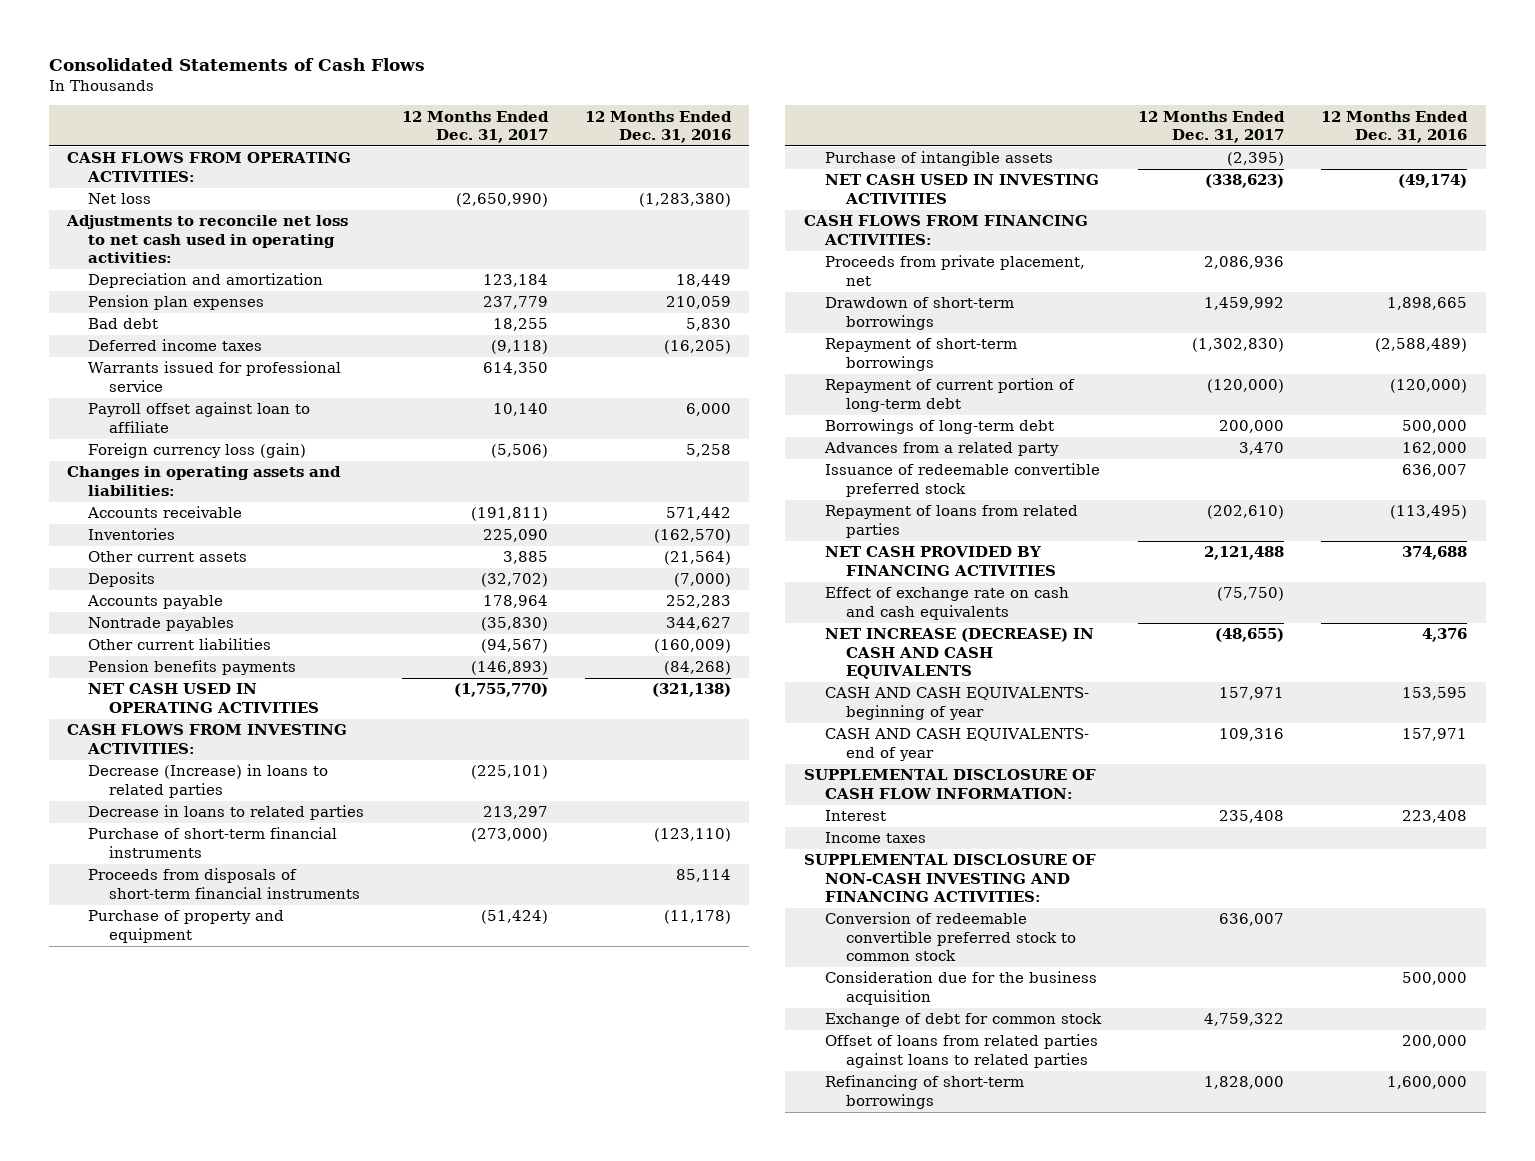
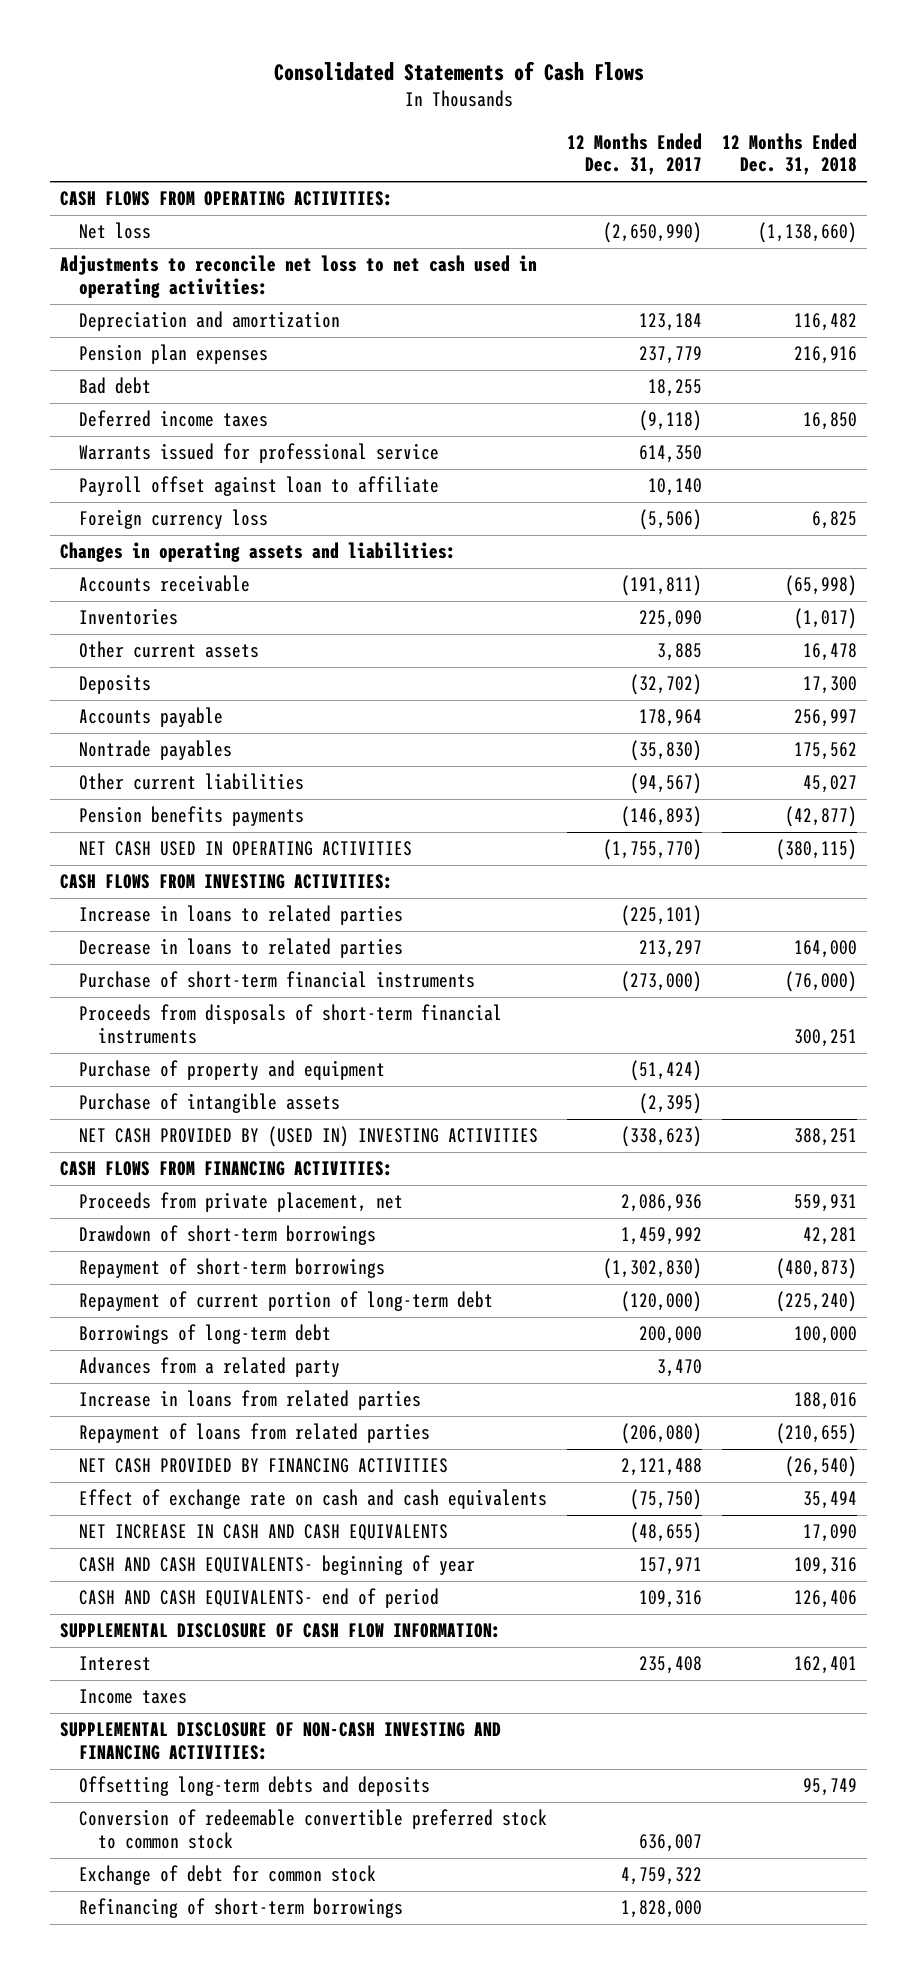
[584,110,732,143] 12 Months Ended Dec. 31, 2016 -> none
none -> [722,132,858,176] 12 Months Ended Dec. 31, 2018
[88,443,307,459] Foreign currency loss (gain) -> [79,509,269,530] Foreign currency loss
[88,764,329,798] Decrease (Increase) in loans to related parties -> [79,905,404,926] Increase in loans to related parties
[824,174,1099,204] NET CASH USED IN INVESTING ACTIVITIES -> [79,1126,539,1148] NET CASH PROVIDED BY (USED IN) INVESTING ACTIVITIES
[824,463,1100,497] Issuance of redeemable convertible preferred stock -> none
none -> [79,1390,422,1411] Increase in loans from related parties
[1207,505,1285,520] (202,610) -> [621,1423,703,1445] (206,080)
[824,628,1094,679] NET INCREASE (DECREASE) IN CASH AND CASH EQUIVALENTS -> [79,1524,449,1542] NET INCREASE IN CASH AND CASH EQUIVALENTS
[824,728,1089,761] CASH AND CASH EQUIVALENTS- end of year -> [79,1588,440,1609] CASH AND CASH EQUIVALENTS- end of period
none -> [79,1776,431,1797] Offsetting long-term debts and deposits
[824,971,1097,1005] Consideration due for the business acquisition -> none
[824,1034,1098,1068] Offset of loans from related parties against loans to related parties -> none

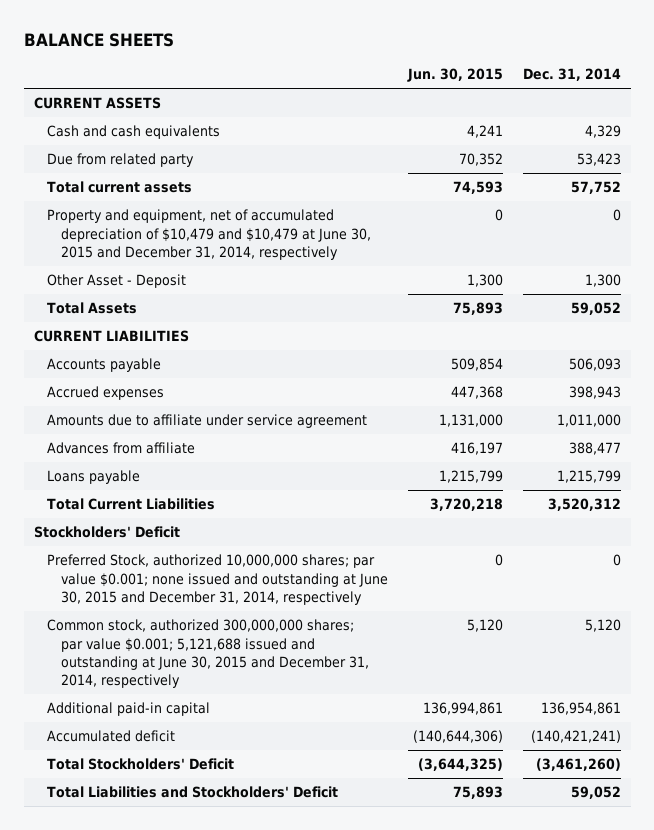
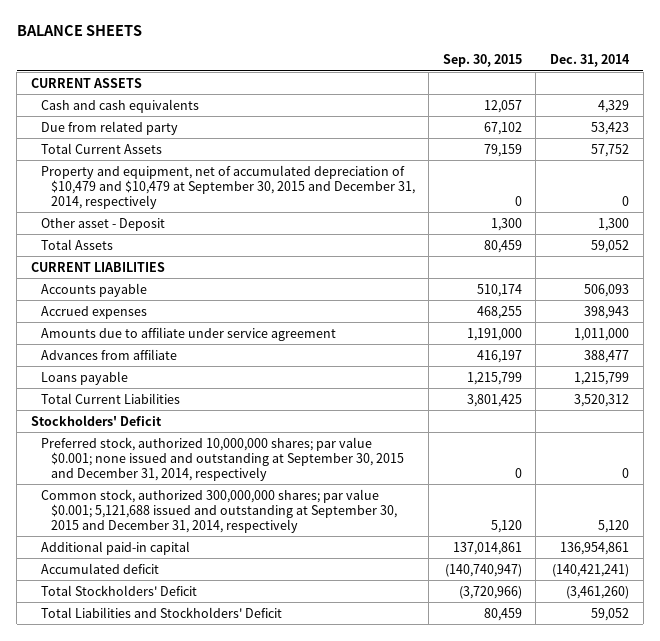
[407,68,504,83] Jun. 30, 2015 -> none
none -> [442,53,522,67] Sep. 30, 2015
[47,181,193,194] Total current assets -> [40,142,162,154] Total Current Assets
[47,209,372,260] Property and equipment, net of accumulated depreciation of $10,479 and $10,479 at June 30, 2015 and December 31, 2014, respectively -> [40,164,415,209] Property and equipment, net of accumulated depreciation of $10,479 and $10,479 at September 30, 2015 and December 31, 2014, respectively
[47,274,187,289] Other Asset - Deposit -> [40,217,165,231] Other asset - Deposit
[47,554,389,605] Preferred Stock, authorized 10,000,000 shares; par value $0.001; none issued and outstanding at June 30, 2015 and December 31, 2014, respectively -> [40,436,404,481] Preferred stock, authorized 10,000,000 shares; par value $0.001; none issued and outstanding at September 30, 2015 and December 31, 2014, respectively
[47,619,370,688] Common stock, authorized 300,000,000 shares; par value $0.001; 5,121,688 issued and outstanding at June 30, 2015 and December 31, 2014, respectively -> [40,488,397,533] Common stock, authorized 300,000,000 shares; par value $0.001; 5,121,688 issued and outstanding at September 30, 2015 and December 31, 2014, respectively

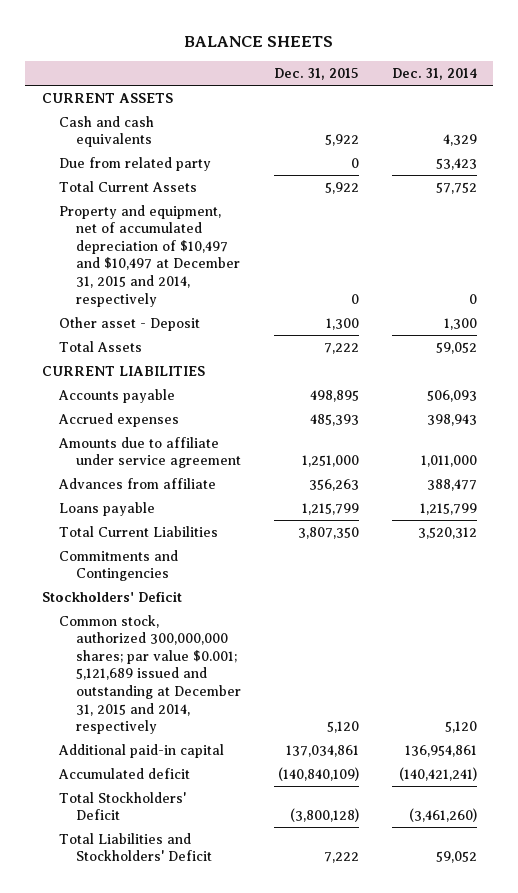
[442,53,522,67] Sep. 30, 2015 -> none
none -> [273,68,359,81] Dec. 31, 2015
[40,164,415,209] Property and equipment, net of accumulated depreciation of $10,479 and $10,479 at September 30, 2015 and December 31, 2014, respectively -> [58,204,241,307] Property and equipment, net of accumulated depreciation of $10,497 and $10,497 at December 31, 2015 and 2014, respectively
none -> [58,549,178,582] Commitments and Contingencies
[40,436,404,481] Preferred stock, authorized 10,000,000 shares; par value $0.001; none issued and outstanding at September 30, 2015 and December 31, 2014, respectively -> none
[40,488,397,533] Common stock, authorized 300,000,000 shares; par value $0.001; 5,121,688 issued and outstanding at September 30, 2015 and December 31, 2014, respectively -> [58,614,242,735] Common stock, authorized 300,000,000 shares; par value $0.001; 5,121,689 issued and outstanding at December 31, 2015 and 2014, respectively

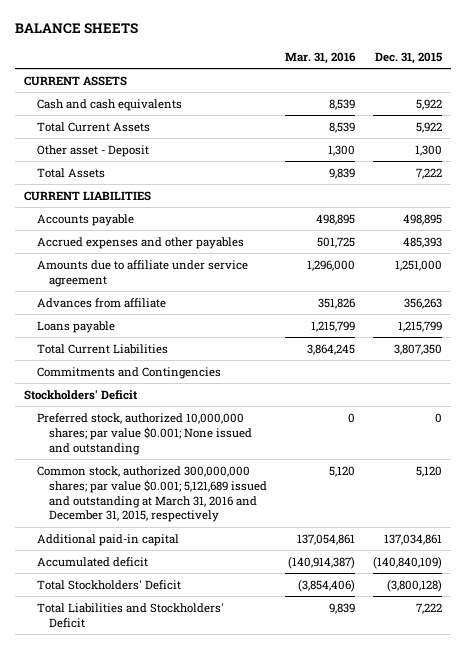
[391,68,477,81] Dec. 31, 2014 -> none
none -> [284,51,356,64] Mar. 31, 2016
[58,156,211,171] Due from related party -> none
[58,204,241,307] Property and equipment, net of accumulated depreciation of $10,497 and $10,497 at December 31, 2015 and 2014, respectively -> none
[57,412,179,427] Accrued expenses -> [36,236,244,249] Accrued expenses and other payables
none -> [36,412,253,455] Preferred stock, authorized 10,000,000 shares; par value $0.001; None issued and outstanding
[58,614,242,735] Common stock, authorized 300,000,000 shares; par value $0.001; 5,121,689 issued and outstanding at December 31, 2015 and 2014, respectively -> [36,465,268,523] Common stock, authorized 300,000,000 shares; par value $0.001; 5,121,689 issued and outstanding at March 31, 2016 and December 31, 2015, respectively

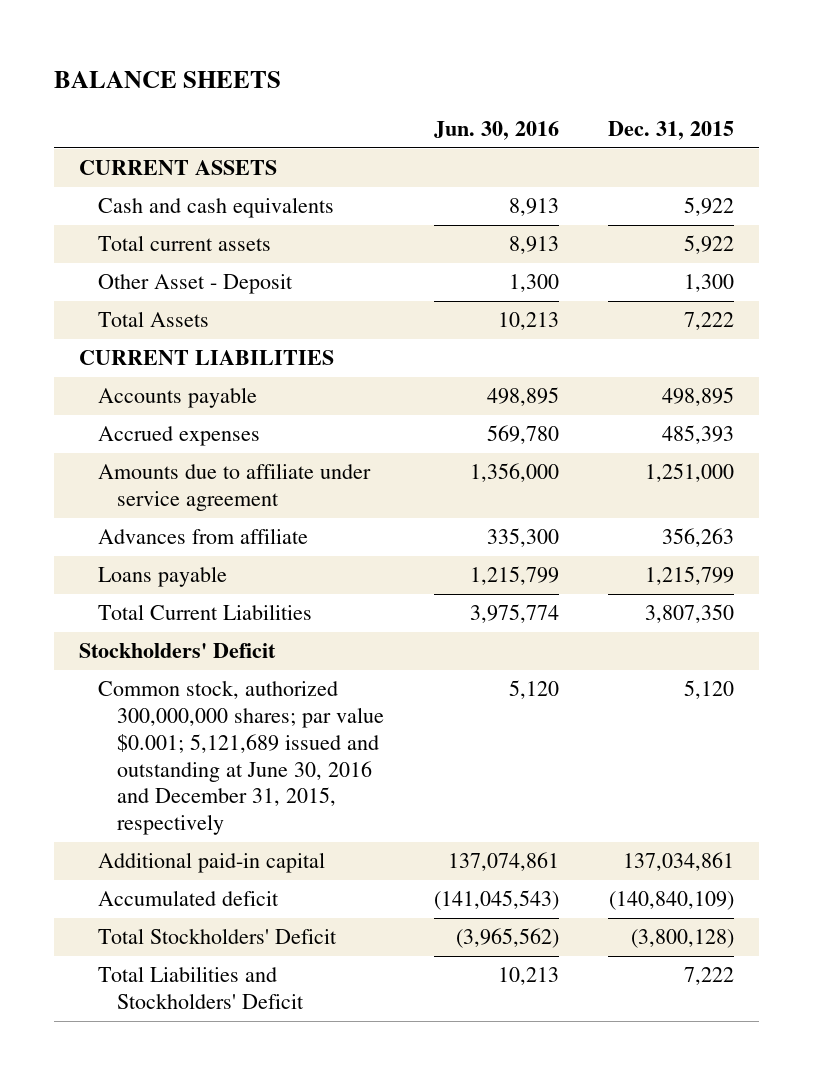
[284,51,356,64] Mar. 31, 2016 -> none
none -> [433,121,559,141] Jun. 30, 2016
[36,121,150,132] Total Current Assets -> [98,235,272,252] Total current assets
[36,144,149,157] Other asset - Deposit -> [98,274,294,295] Other Asset - Deposit
[36,236,244,249] Accrued expenses and other payables -> [98,426,261,447] Accrued expenses
[36,366,221,379] Commitments and Contingencies -> none
[36,412,253,455] Preferred stock, authorized 10,000,000 shares; par value $0.001; None issued and outstanding -> none
[36,465,268,523] Common stock, authorized 300,000,000 shares; par value $0.001; 5,121,689 issued and outstanding at March 31, 2016 and December 31, 2015, respectively -> [98,680,385,836] Common stock, authorized 300,000,000 shares; par value $0.001; 5,121,689 issued and outstanding at June 30, 2016 and December 31, 2015, respectively

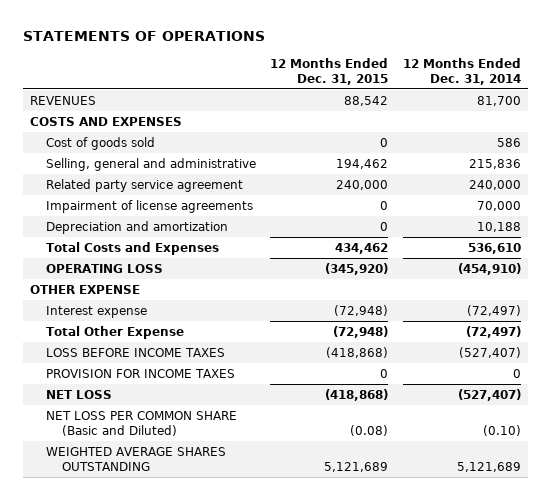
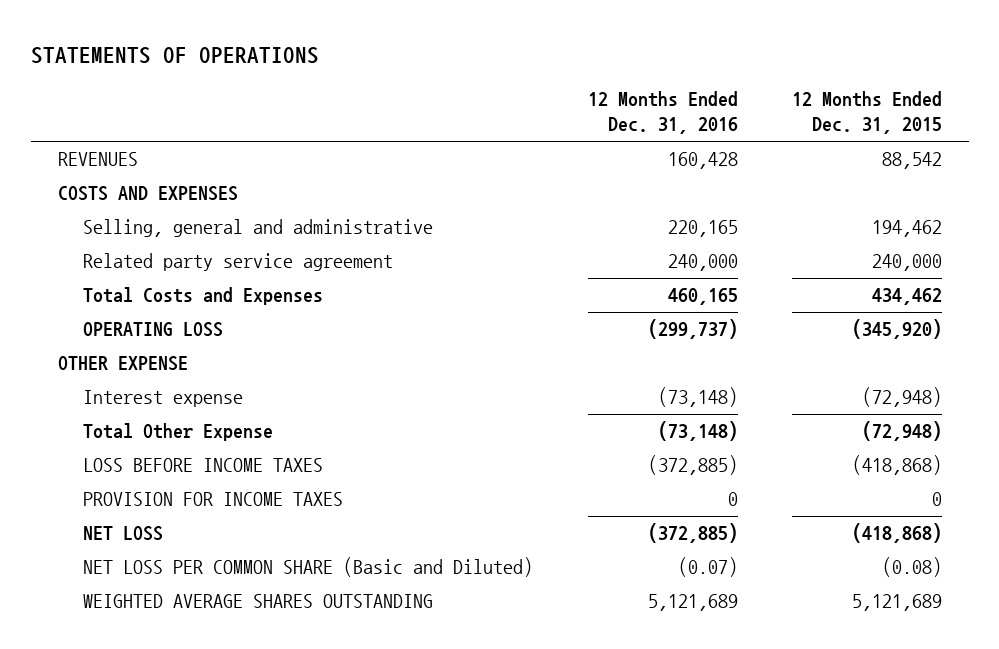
[403,58,522,85] 12 Months Ended Dec. 31, 2014 -> none
none -> [587,90,738,135] 12 Months Ended Dec. 31, 2016
[45,136,155,150] Cost of goods sold -> none
[45,199,253,213] Impairment of license agreements -> none
[45,220,228,234] Depreciation and amortization -> none

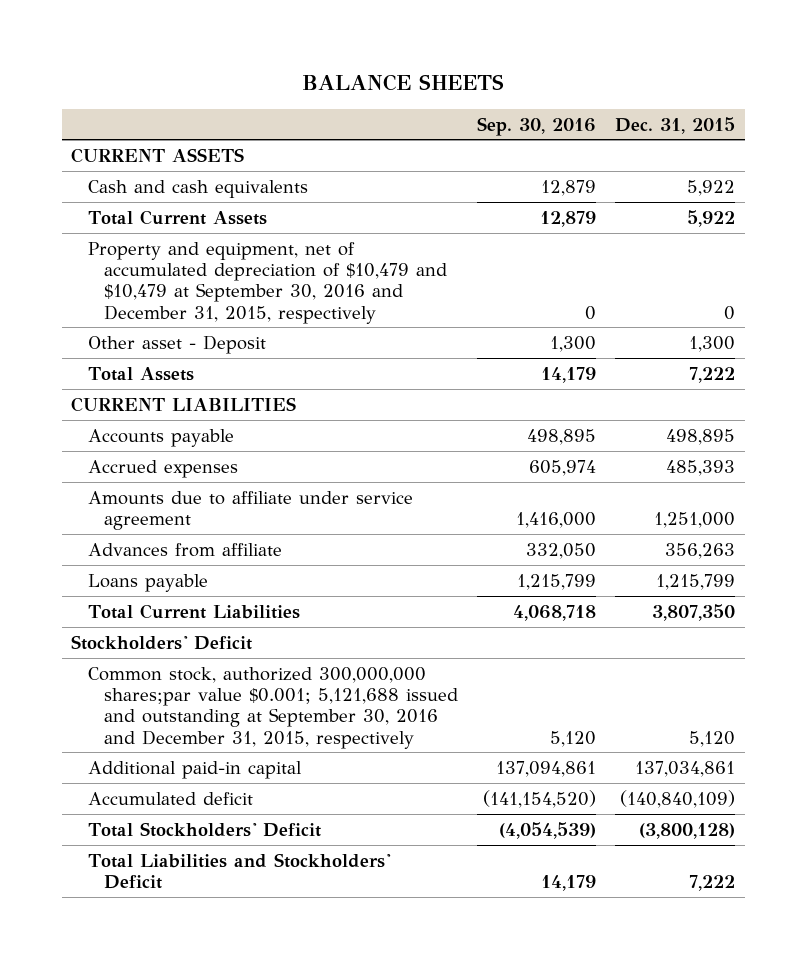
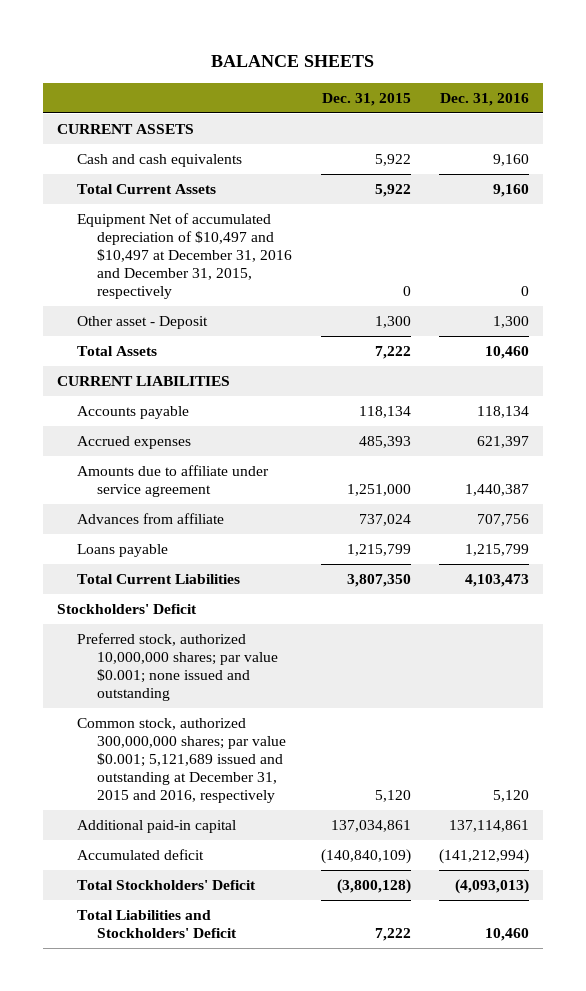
[477,116,597,136] Sep. 30, 2016 -> none
none -> [439,92,529,106] Dec. 31, 2016
[87,241,448,324] Property and equipment, net of accumulated depreciation of $10,479 and $10,479 at September 30, 2016 and December 31, 2015, respectively -> [77,213,293,300] Equipment Net of accumulated depreciation of $10,497 and $10,497 at December 31, 2016 and December 31, 2015, respectively
[666,428,736,445] 498,895 -> [358,406,411,419] 118,134
[665,542,736,559] 356,263 -> [358,514,411,527] 737,024
none -> [77,633,279,702] Preferred stock, authorized 10,000,000 shares; par value $0.001; none issued and outstanding
[87,666,459,749] Common stock, authorized 300,000,000 shares;par value $0.001; 5,121,688 issued and outstanding at September 30, 2016 and December 31, 2015, respectively -> [77,718,287,804] Common stock, authorized 300,000,000 shares; par value $0.001; 5,121,689 issued and outstanding at December 31, 2015 and 2016, respectively

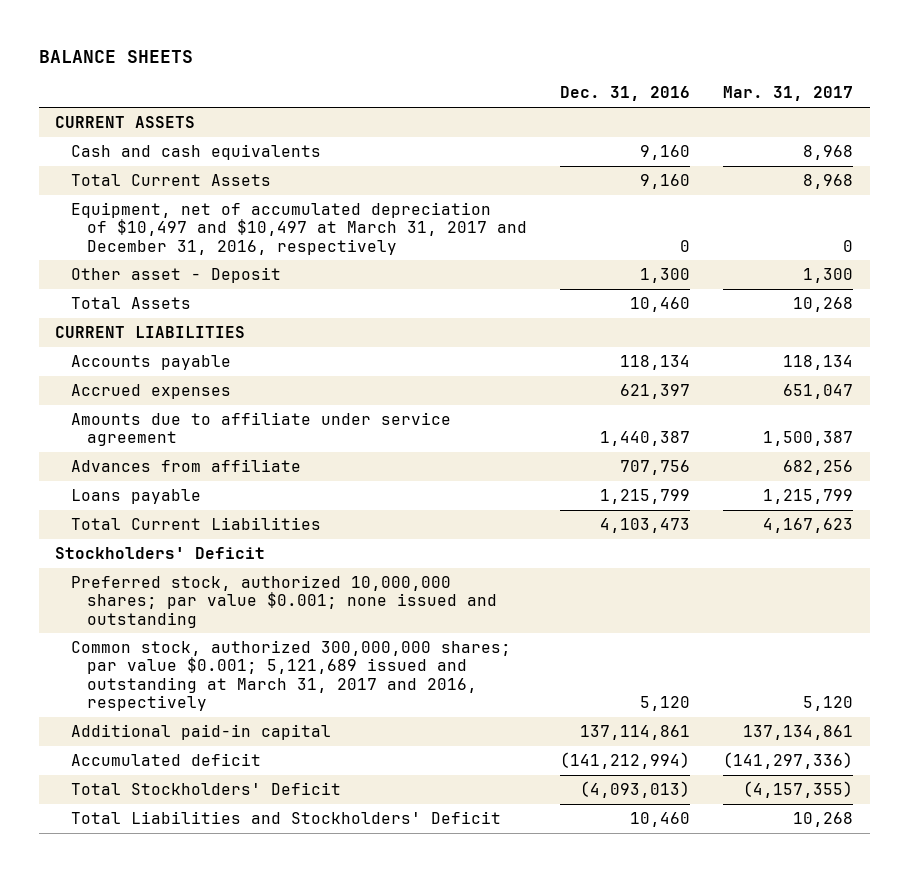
[321,92,411,106] Dec. 31, 2015 -> none
none -> [723,86,854,102] Mar. 31, 2017
[77,213,293,300] Equipment Net of accumulated depreciation of $10,497 and $10,497 at December 31, 2016 and December 31, 2015, respectively -> [71,202,528,255] Equipment, net of accumulated depreciation of $10,497 and $10,497 at March 31, 2017 and December 31, 2016, respectively
[77,718,287,804] Common stock, authorized 300,000,000 shares; par value $0.001; 5,121,689 issued and outstanding at December 31, 2015 and 2016, respectively -> [71,640,512,711] Common stock, authorized 300,000,000 shares; par value $0.001; 5,121,689 issued and outstanding at March 31, 2017 and 2016, respectively

